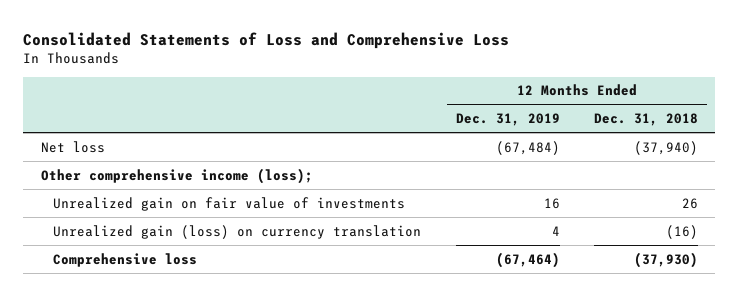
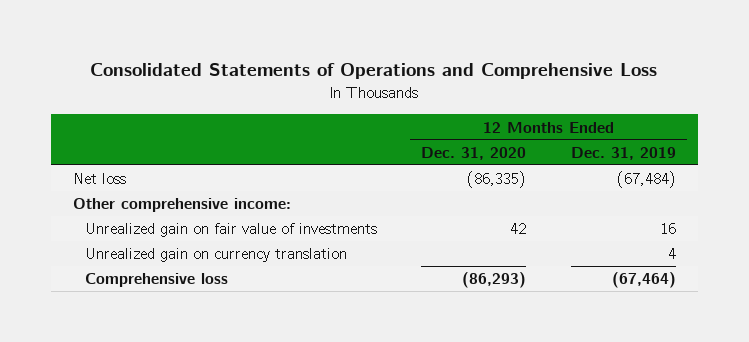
[23,31,510,49] Consolidated Statements of Loss and Comprehensive Loss -> [90,63,658,80] Consolidated Statements of Operations and Comprehensive Loss
[594,113,699,127] Dec. 31, 2018 -> none
none -> [421,146,527,160] Dec. 31, 2020
[40,167,313,184] Other comprehensive income (loss); -> [73,198,292,213] Other comprehensive income:
[53,224,422,239] Unrealized gain (loss) on currency translation -> [85,248,348,263] Unrealized gain on currency translation

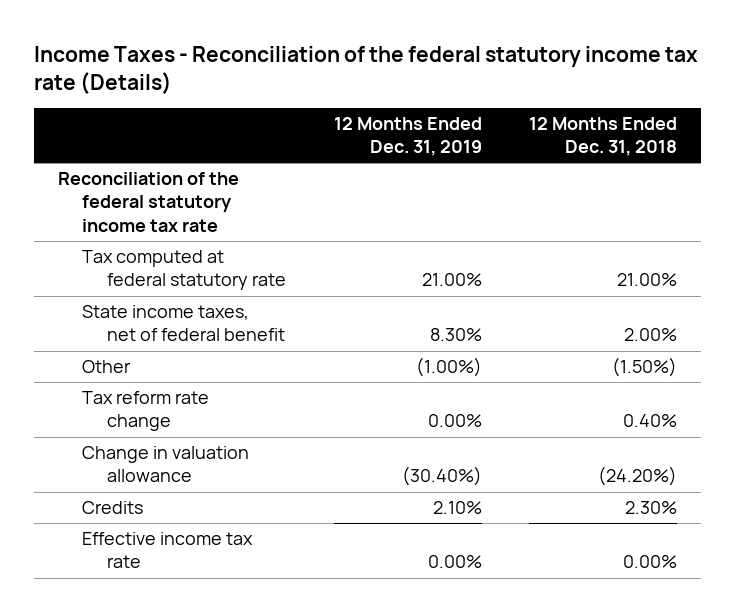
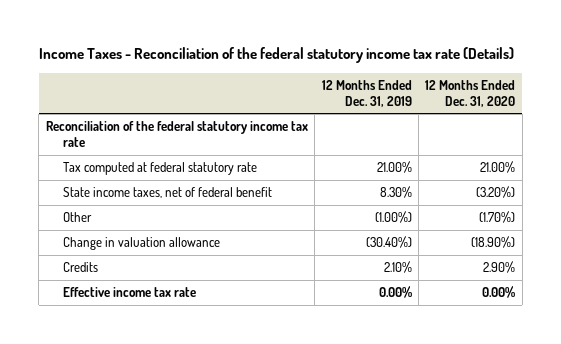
[529,117,678,157] 12 Months Ended Dec. 31, 2018 -> none
none -> [425,79,516,107] 12 Months Ended Dec. 31, 2020
[82,391,210,432] Tax reform rate change -> none

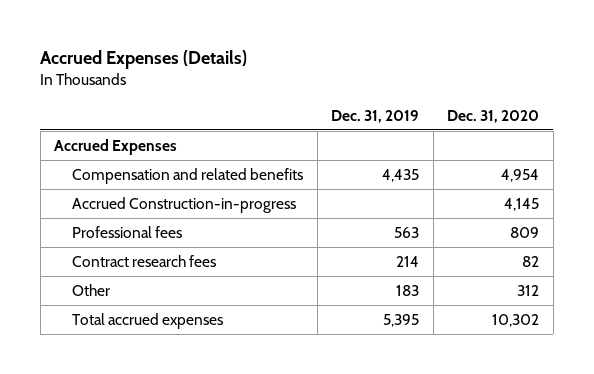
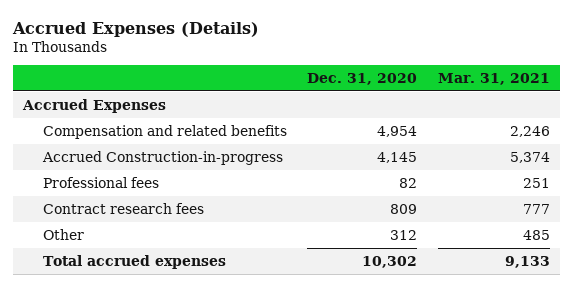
[331,109,420,123] Dec. 31, 2019 -> none
none -> [437,72,550,85] Mar. 31, 2021
[510,226,540,238] 809 -> [399,177,418,188] 82
[522,255,540,267] 82 -> [390,203,418,214] 809

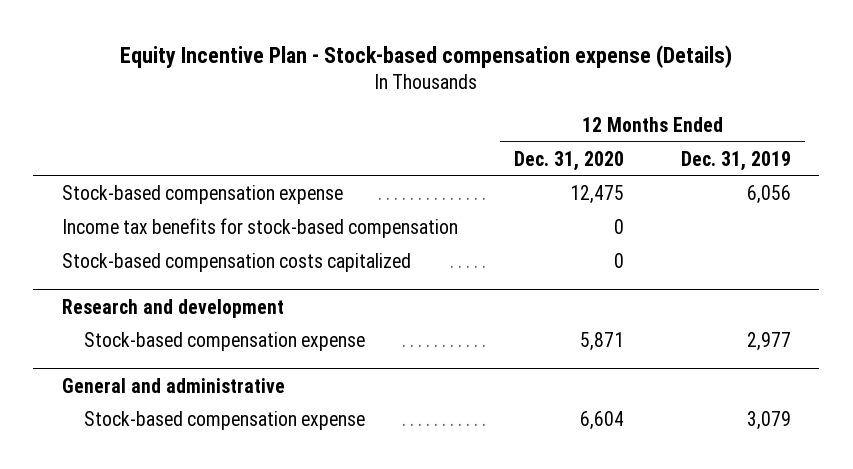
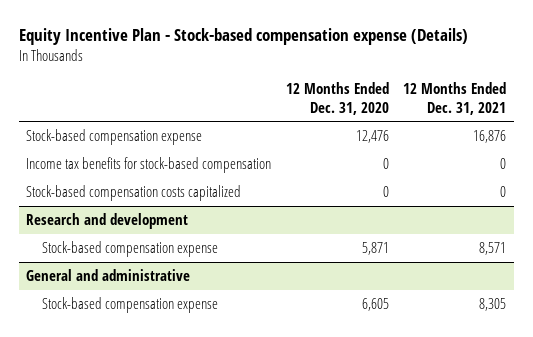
[680,150,791,171] Dec. 31, 2019 -> none
none -> [403,82,507,115] 12 Months Ended Dec. 31, 2021
[570,184,625,204] 12,475 -> [355,129,389,143] 12,476
[580,410,625,430] 6,604 -> [361,297,389,311] 6,605

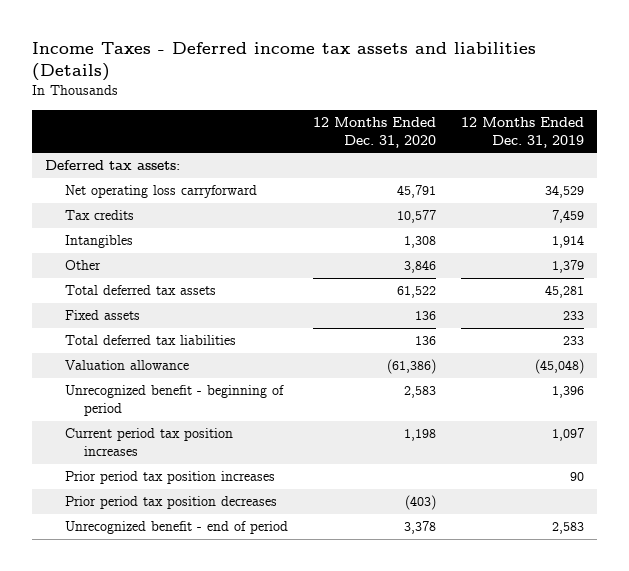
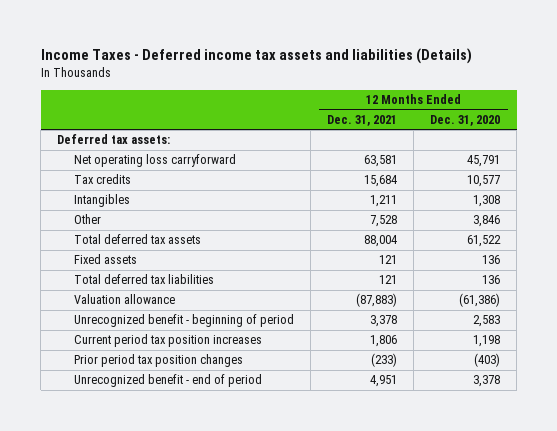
[461,116,585,148] 12 Months Ended Dec. 31, 2019 -> none
none -> [327,114,398,126] Dec. 31, 2021
[64,471,275,485] Prior period tax position increases -> none
[64,496,277,510] Prior period tax position decreases -> [74,354,244,368] Prior period tax position changes

